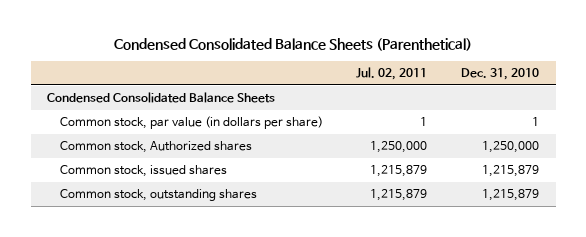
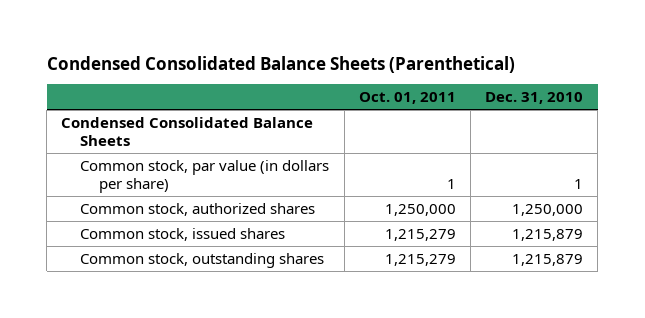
[356,67,428,81] Jul. 02, 2011 -> none
none -> [358,92,456,105] Oct. 01, 2011
[59,141,252,154] Common stock, Authorized shares -> [80,202,316,216] Common stock, authorized shares

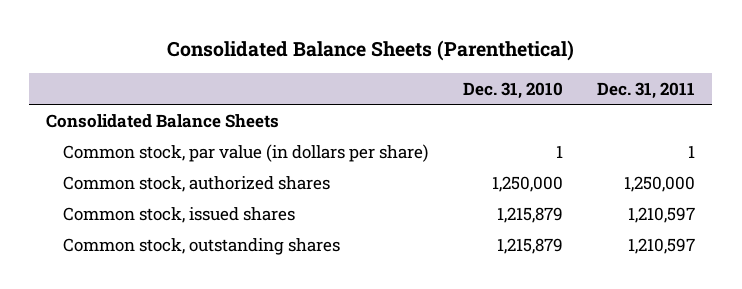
[46,55,515,73] Condensed Consolidated Balance Sheets (Parenthetical) -> [166,39,574,61] Consolidated Balance Sheets (Parenthetical)
[358,92,456,105] Oct. 01, 2011 -> none
none -> [597,81,696,99] Dec. 31, 2011
[61,116,314,147] Condensed Consolidated Balance Sheets -> [46,113,280,128] Consolidated Balance Sheets

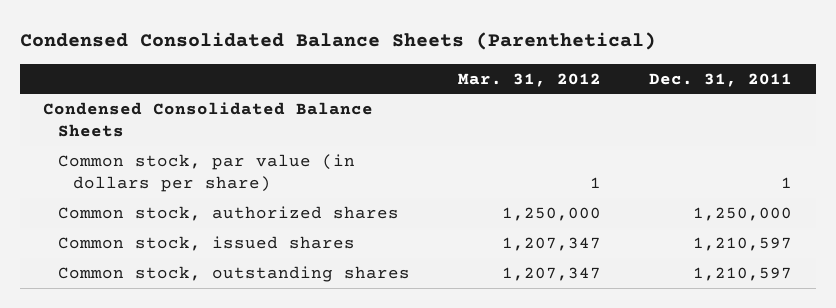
[166,39,574,61] Consolidated Balance Sheets (Parenthetical) -> [19,32,656,51] Condensed Consolidated Balance Sheets (Parenthetical)
[462,81,563,99] Dec. 31, 2010 -> none
none -> [458,72,602,87] Mar. 31, 2012
[46,113,280,128] Consolidated Balance Sheets -> [43,101,374,138] Condensed Consolidated Balance Sheets

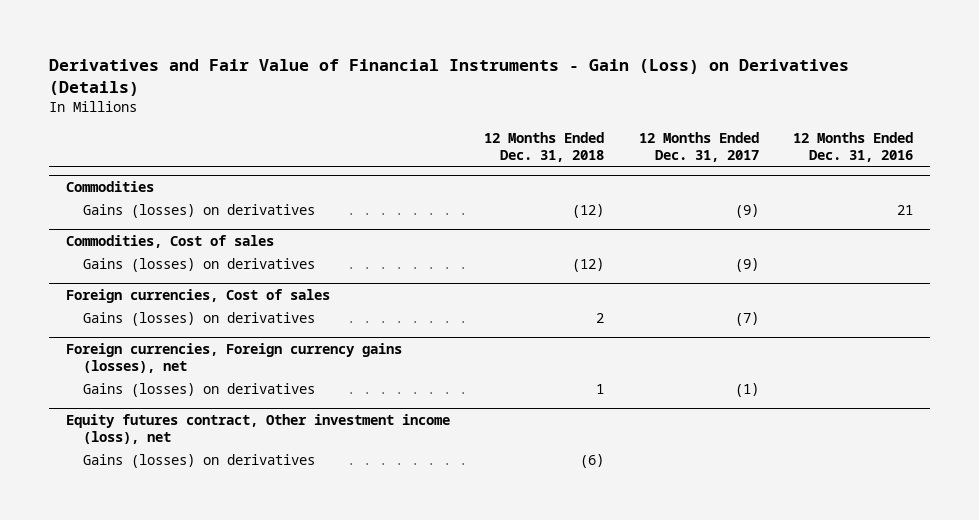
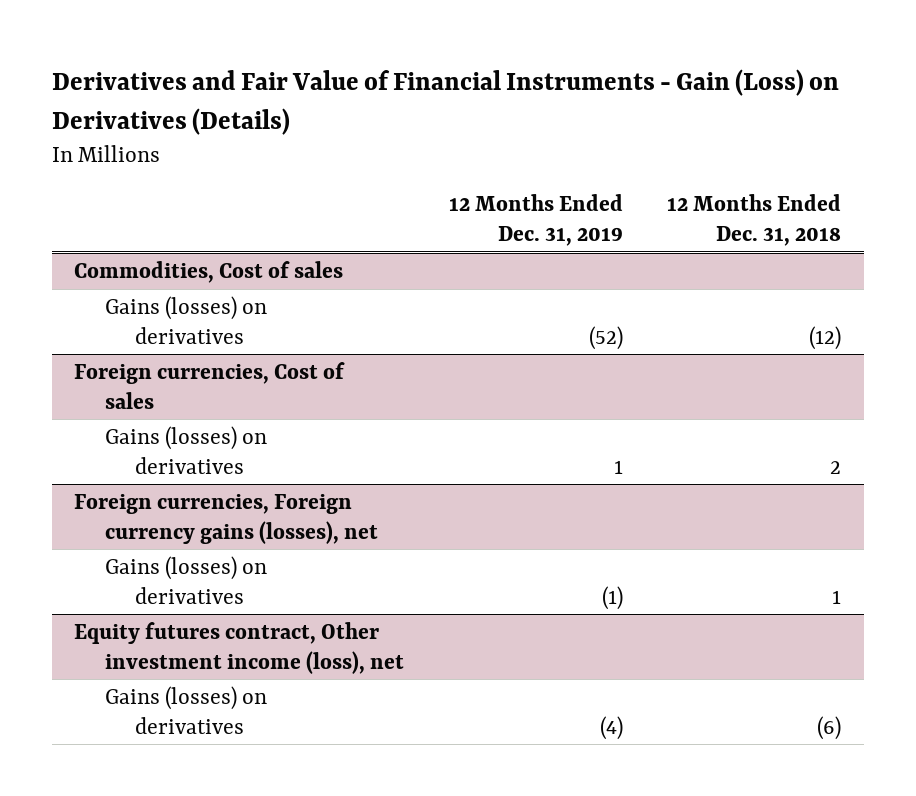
[638,131,759,162] 12 Months Ended Dec. 31, 2017 -> none
[793,131,914,162] 12 Months Ended Dec. 31, 2016 -> none
none -> [448,194,623,246] 12 Months Ended Dec. 31, 2019
[65,181,154,193] Commodities -> none
[82,203,315,218] Gains (losses) on derivatives -> none

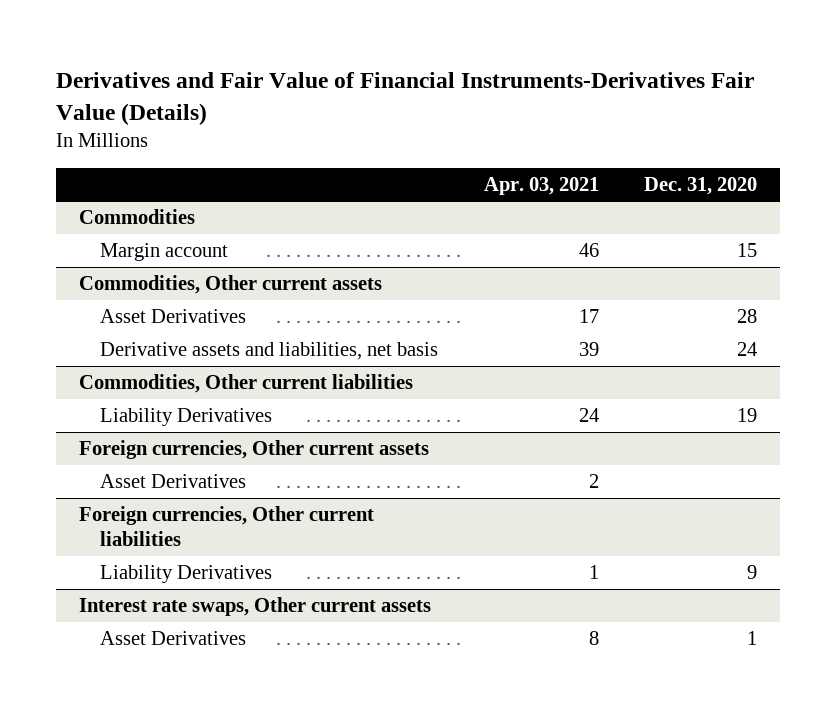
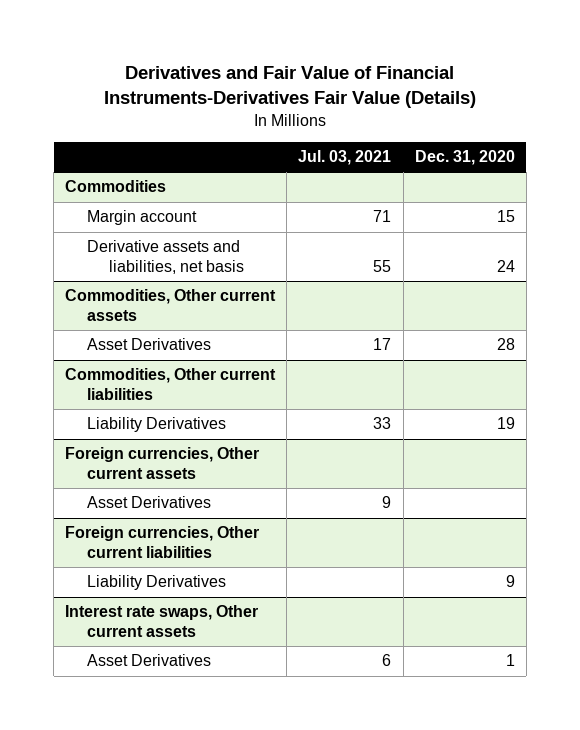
[483,176,599,195] Apr. 03, 2021 -> none
none -> [298,150,392,166] Jul. 03, 2021
none -> [87,240,244,275] Derivative assets and liabilities, net basis
[100,341,439,360] Derivative assets and liabilities, net basis -> none

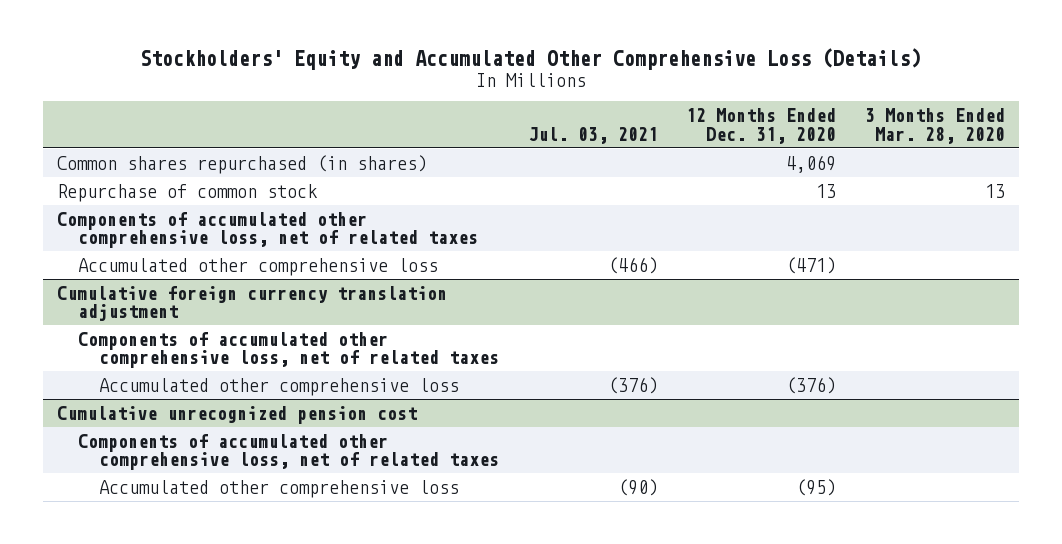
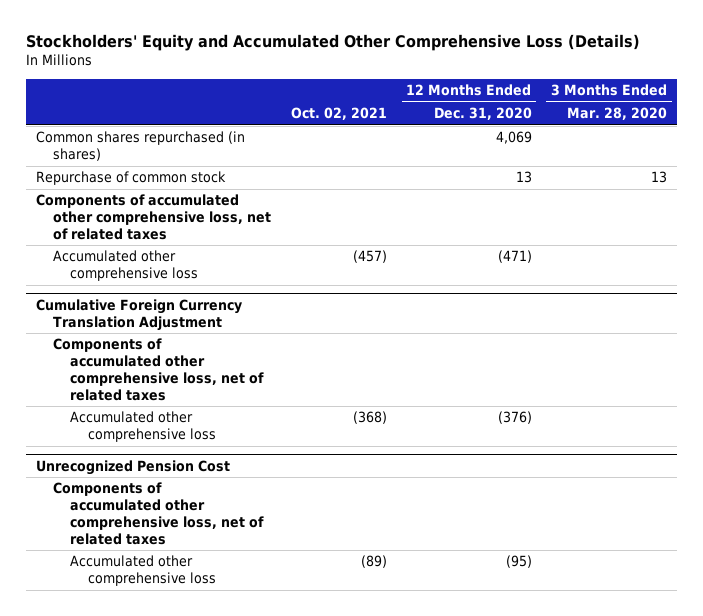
[527,126,658,144] Jul. 03, 2021 -> none
none -> [290,107,387,121] Oct. 02, 2021
[57,285,448,322] Cumulative foreign currency translation adjustment -> [35,298,242,331] Cumulative Foreign Currency Translation Adjustment
[57,405,418,424] Cumulative unrecognized pension cost -> [35,459,230,475] Unrecognized Pension Cost

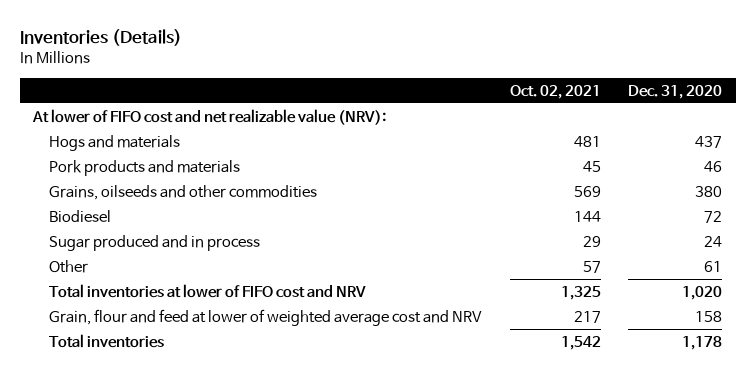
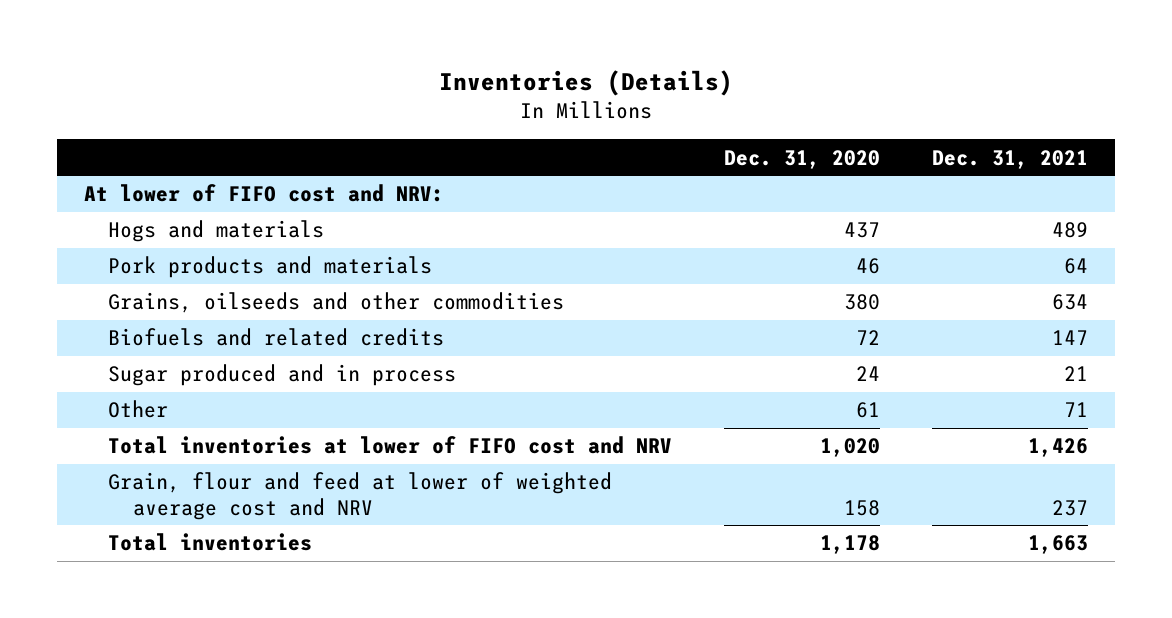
[509,84,601,99] Oct. 02, 2021 -> none
none -> [932,149,1089,169] Dec. 31, 2021
[32,108,387,125] At lower of FIFO cost and net realizable value (NRV): -> [83,184,444,203] At lower of FIFO cost and NRV:
[49,209,112,222] Biodiesel -> [108,328,445,347] Biofuels and related credits

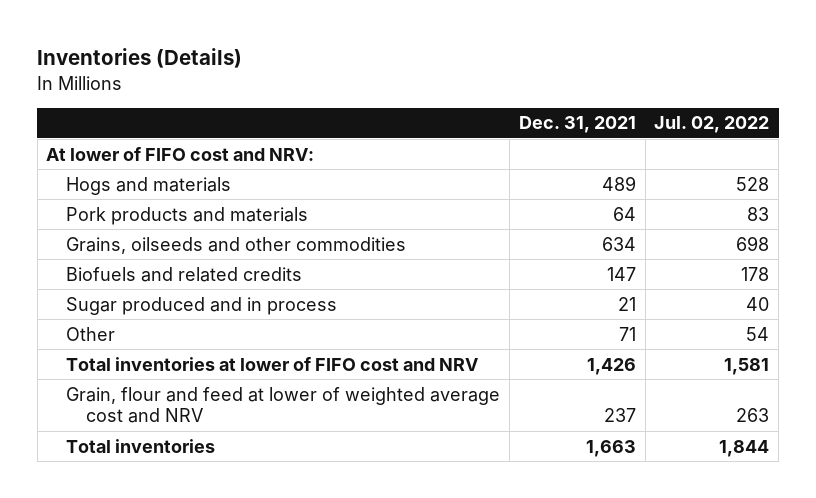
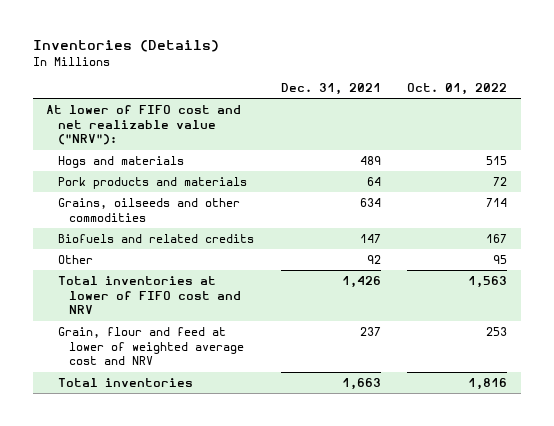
[654,116,770,134] Jul. 02, 2022 -> none
none -> [407,82,508,95] Oct. 01, 2022
[46,146,315,161] At lower of FIFO cost and NRV: -> [46,104,242,146] At lower of FIFO cost and net realizable value ("NRV"):
[66,296,338,315] Sugar produced and in process -> none
[618,326,636,341] 71 -> [366,254,381,264] 92

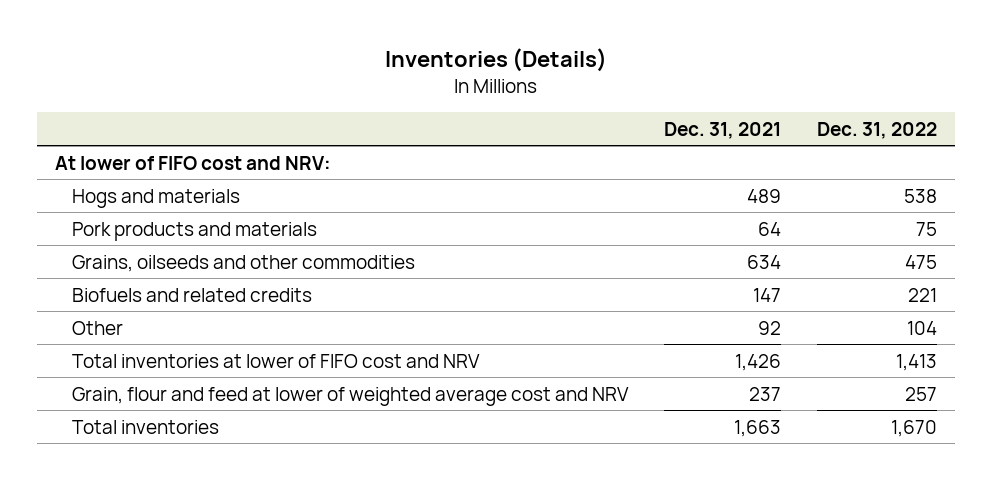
[407,82,508,95] Oct. 01, 2022 -> none
none -> [816,121,937,139] Dec. 31, 2022
[46,104,242,146] At lower of FIFO cost and net realizable value ("NRV"): -> [55,155,332,170] At lower of FIFO cost and NRV:

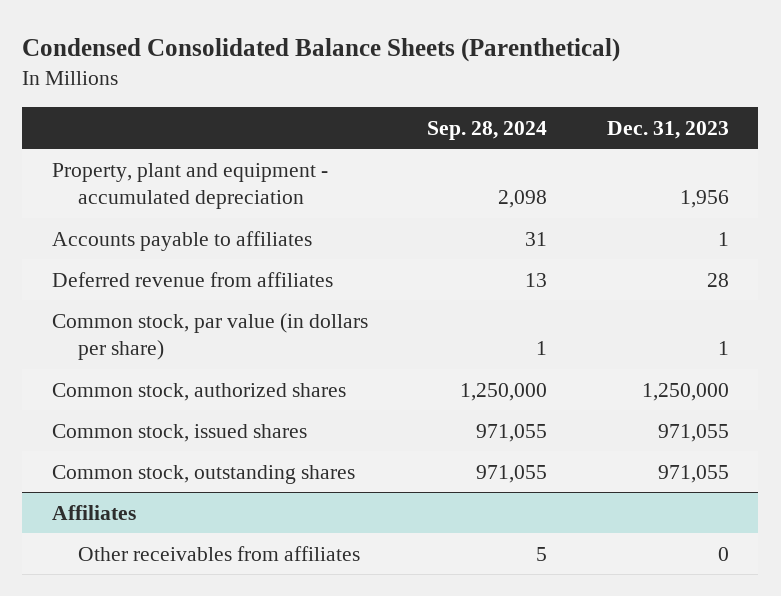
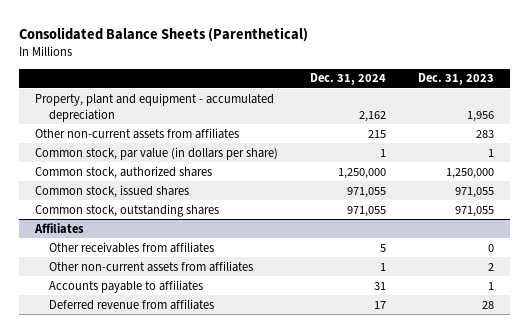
[22,37,621,62] Condensed Consolidated Balance Sheets (Parenthetical) -> [19,26,309,42] Consolidated Balance Sheets (Parenthetical)
[427,120,548,140] Sep. 28, 2024 -> none
none -> [310,73,387,86] Dec. 31, 2024
[51,230,312,251] Accounts payable to affiliates -> none
[51,271,333,287] Deferred revenue from affiliates -> none
none -> [35,127,240,139] Other non-current assets from affiliates
none -> [49,260,254,272] Other non-current assets from affiliates
none -> [49,279,204,293] Accounts payable to affiliates
none -> [49,298,215,310] Deferred revenue from affiliates

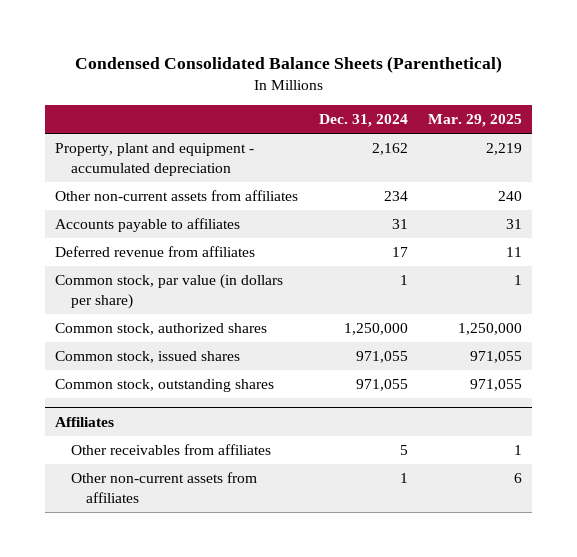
[19,26,309,42] Consolidated Balance Sheets (Parenthetical) -> [74,55,502,73] Condensed Consolidated Balance Sheets (Parenthetical)
[418,73,495,86] Dec. 31, 2023 -> none
none -> [427,114,522,128] Mar. 29, 2025
[368,129,387,138] 215 -> [383,191,408,202] 234
none -> [55,218,241,233] Accounts payable to affiliates
none -> [55,246,256,258] Deferred revenue from affiliates
[49,279,204,293] Accounts payable to affiliates -> none
[49,298,215,310] Deferred revenue from affiliates -> none

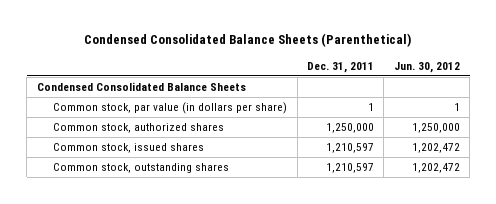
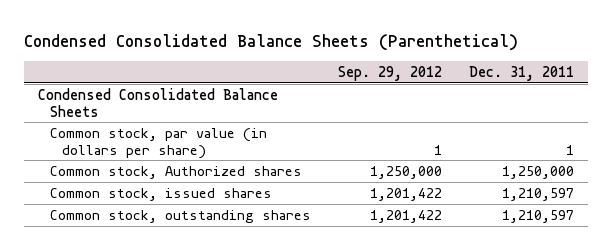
[393,61,460,73] Jun. 30, 2012 -> none
none -> [338,65,443,81] Sep. 29, 2012
[53,122,225,133] Common stock, authorized shares -> [49,165,302,179] Common stock, Authorized shares

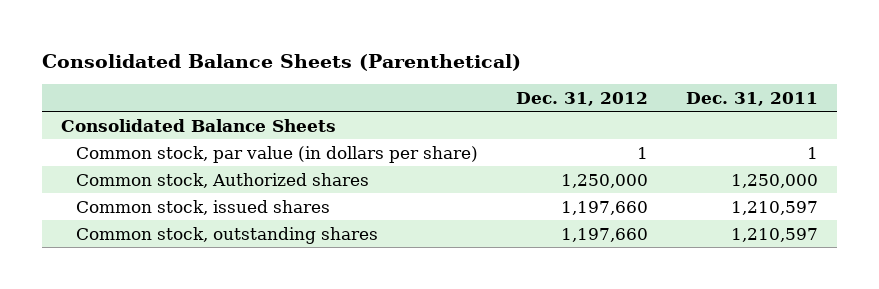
[23,33,518,51] Condensed Consolidated Balance Sheets (Parenthetical) -> [42,53,522,71] Consolidated Balance Sheets (Parenthetical)
[338,65,443,81] Sep. 29, 2012 -> none
none -> [515,91,648,106] Dec. 31, 2012
[37,87,278,117] Condensed Consolidated Balance Sheets -> [61,118,337,132] Consolidated Balance Sheets

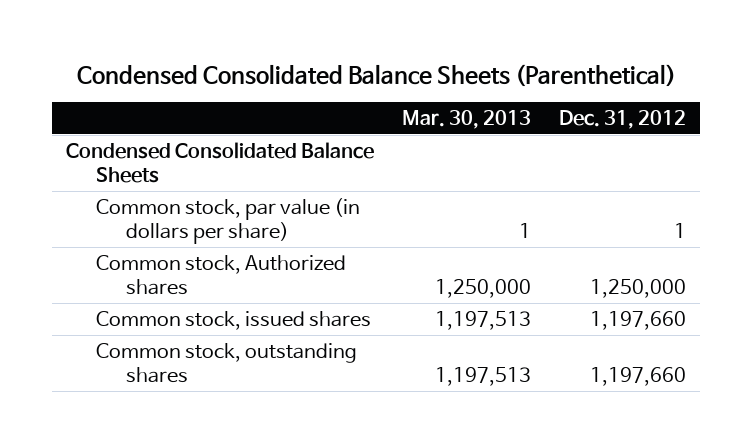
[42,53,522,71] Consolidated Balance Sheets (Parenthetical) -> [77,63,677,87] Condensed Consolidated Balance Sheets (Parenthetical)
[686,91,819,106] Dec. 31, 2011 -> none
none -> [402,110,532,130] Mar. 30, 2013
[61,118,337,132] Consolidated Balance Sheets -> [66,141,375,184] Condensed Consolidated Balance Sheets

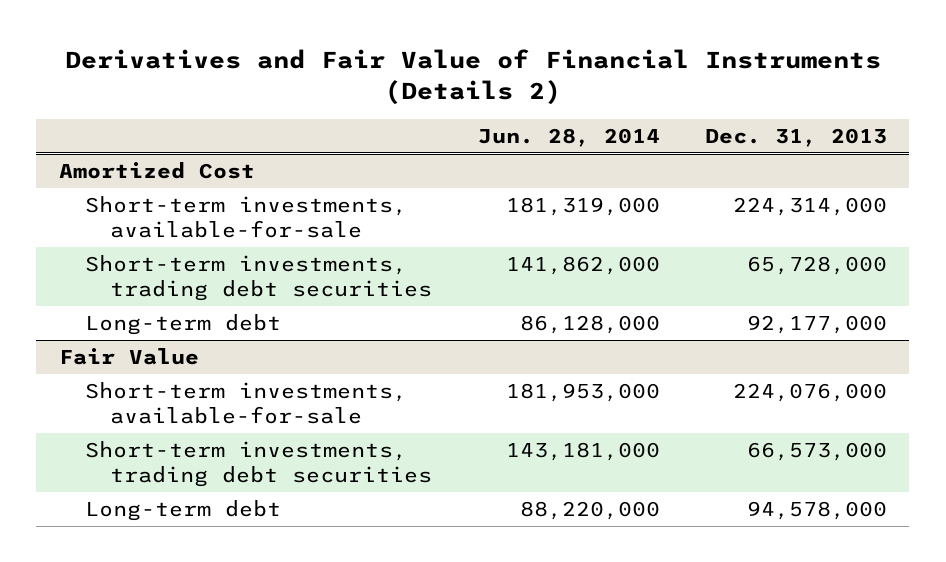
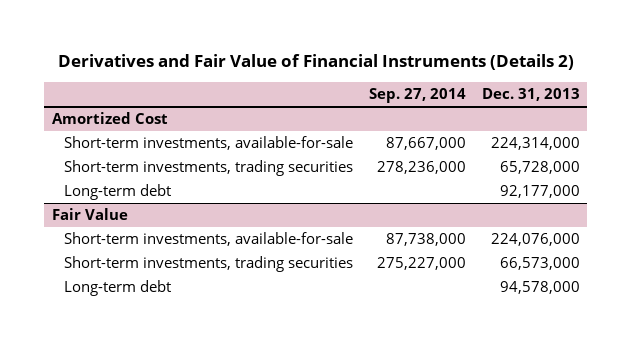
[477,127,660,147] Jun. 28, 2014 -> none
none -> [368,88,466,104] Sep. 27, 2014
[84,254,433,302] Short-term investments, trading debt securities -> [64,160,354,177] Short-term investments, trading securities
[84,440,433,488] Short-term investments, trading debt securities -> [64,256,354,273] Short-term investments, trading securities

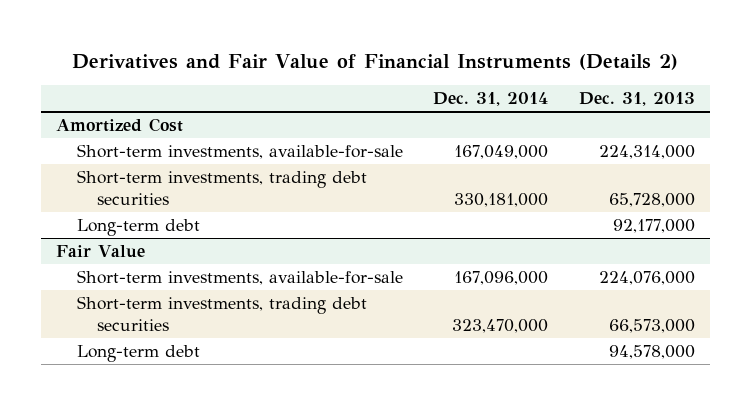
[368,88,466,104] Sep. 27, 2014 -> none
none -> [433,92,549,107] Dec. 31, 2014
[64,160,354,177] Short-term investments, trading securities -> [76,170,367,205] Short-term investments, trading debt securities
[64,256,354,273] Short-term investments, trading securities -> [76,296,367,331] Short-term investments, trading debt securities

